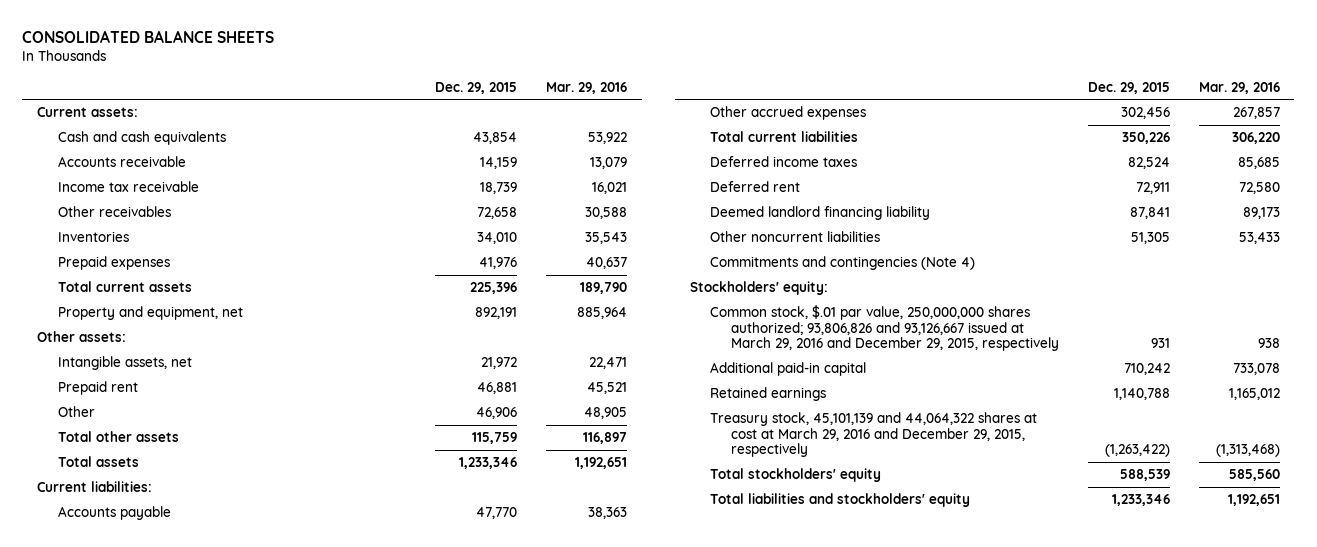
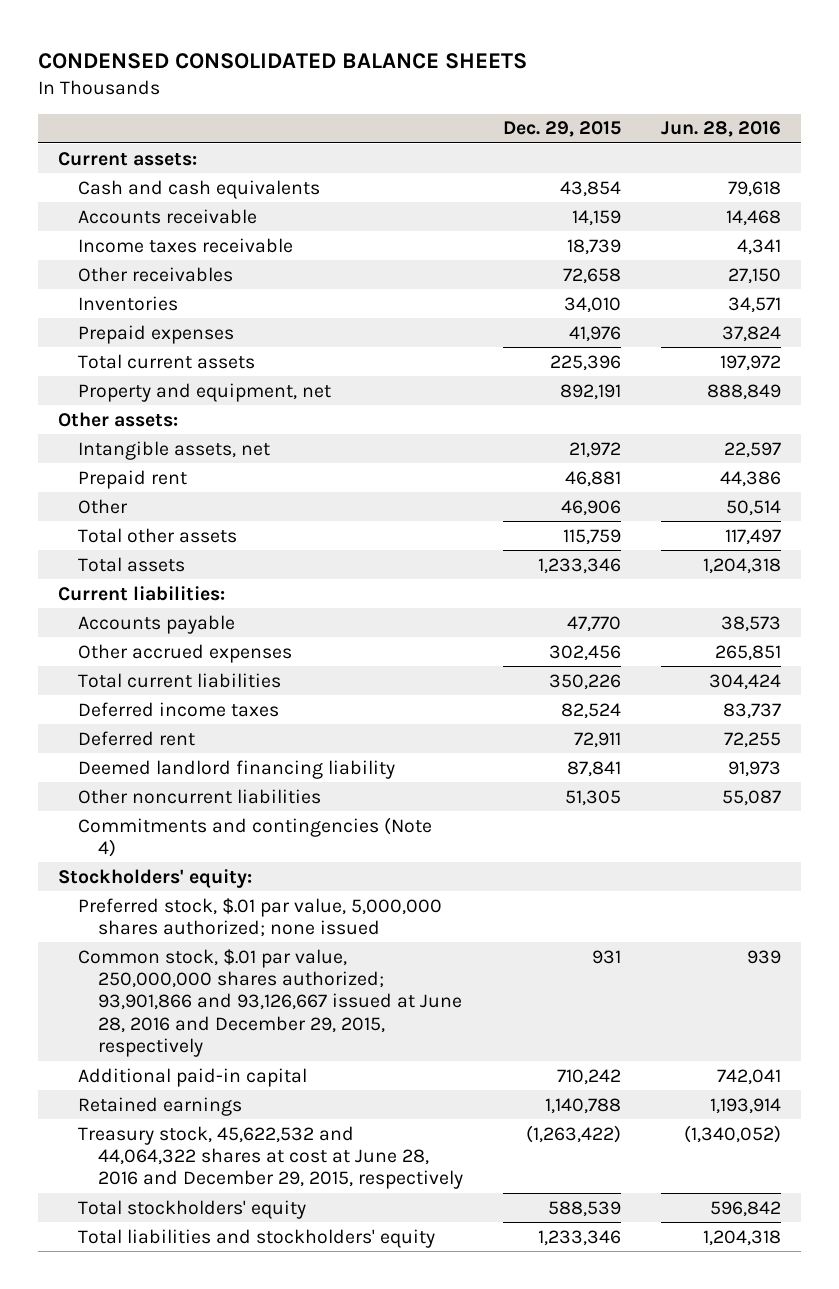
[22,30,275,44] CONSOLIDATED BALANCE SHEETS -> [38,53,528,70] CONDENSED CONSOLIDATED BALANCE SHEETS
[546,81,628,94] Mar. 29, 2016 -> none
none -> [660,121,781,138] Jun. 28, 2016
[57,181,199,193] Income tax receivable -> [77,237,293,253] Income taxes receivable
none -> [77,897,442,938] Preferred stock, $.01 par value, 5,000,000 shares authorized; none issued
[710,305,1059,352] Common stock, $.01 par value, 250,000,000 shares authorized; 93,806,826 and 93,126,667 issued at March 29, 2016 and December 29, 2015, respectively -> [77,948,462,1058] Common stock, $.01 par value, 250,000,000 shares authorized; 93,901,866 and 93,126,667 issued at June 28, 2016 and December 29, 2015, respectively
[710,412,1038,458] Treasury stock, 45,101,139 and 44,064,322 shares at cost at March 29, 2016 and December 29, 2015, respectively -> [77,1125,463,1190] Treasury stock, 45,622,532 and 44,064,322 shares at cost at June 28, 2016 and December 29, 2015, respectively

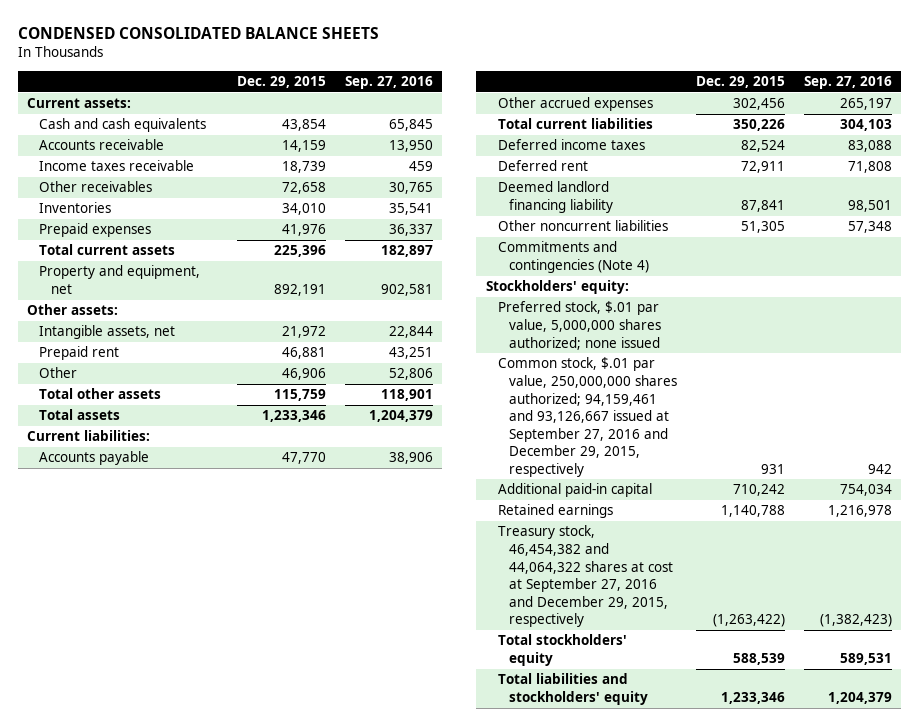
[660,121,781,138] Jun. 28, 2016 -> none
none -> [345,76,434,90] Sep. 27, 2016
[77,948,462,1058] Common stock, $.01 par value, 250,000,000 shares authorized; 93,901,866 and 93,126,667 issued at June 28, 2016 and December 29, 2015, respectively -> [497,357,678,477] Common stock, $.01 par value, 250,000,000 shares authorized; 94,159,461 and 93,126,667 issued at September 27, 2016 and December 29, 2015, respectively
[77,1125,463,1190] Treasury stock, 45,622,532 and 44,064,322 shares at cost at June 28, 2016 and December 29, 2015, respectively -> [497,525,674,628] Treasury stock, 46,454,382 and 44,064,322 shares at cost at September 27, 2016 and December 29, 2015, respectively

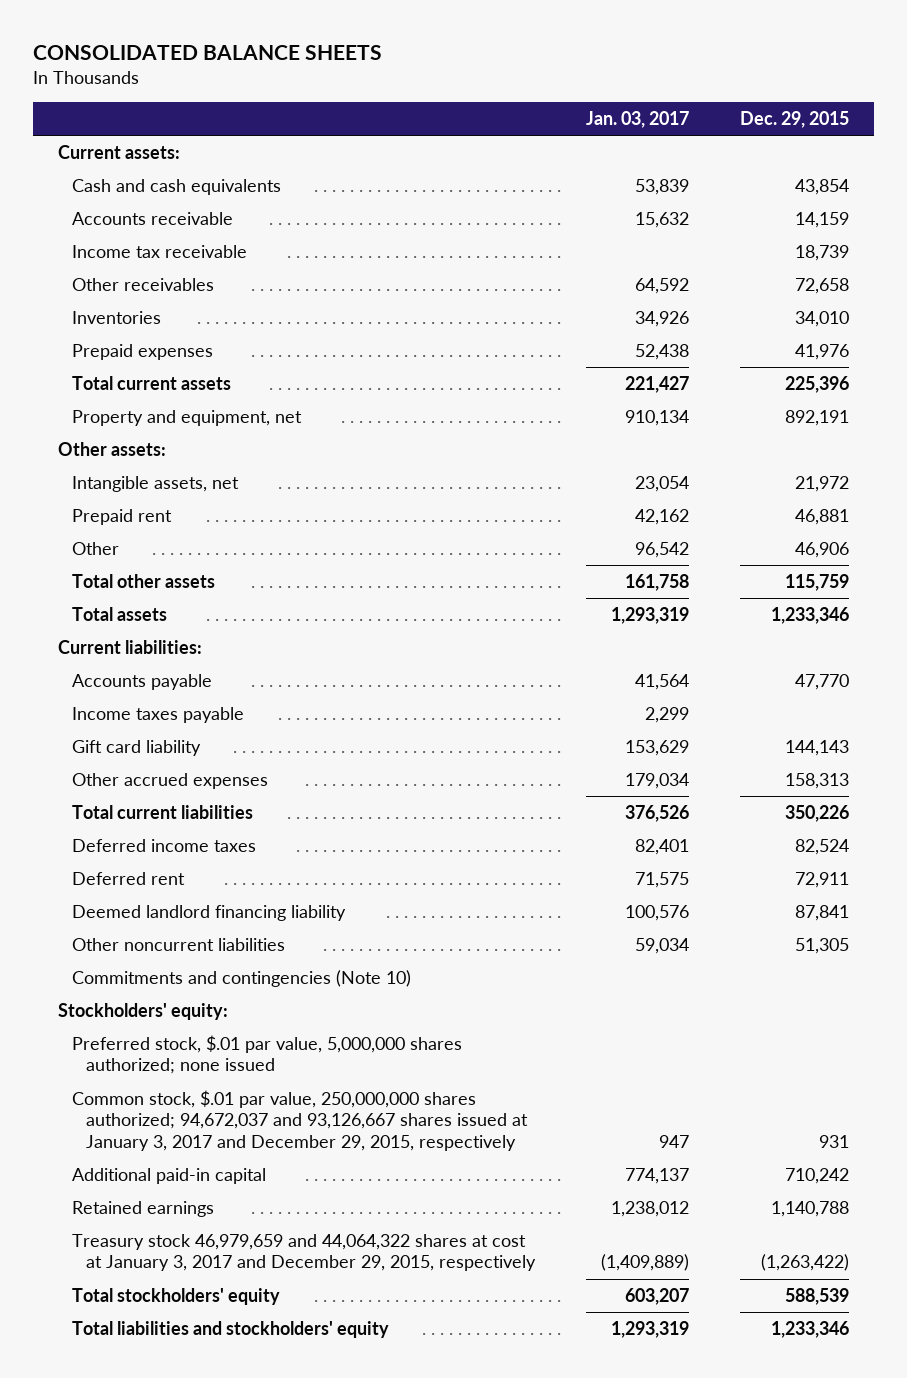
[17,26,379,39] CONDENSED CONSOLIDATED BALANCE SHEETS -> [33,45,383,61] CONSOLIDATED BALANCE SHEETS
[345,76,434,90] Sep. 27, 2016 -> none
none -> [586,110,690,128] Jan. 03, 2017
[38,160,194,172] Income taxes receivable -> [72,245,248,259] Income tax receivable
none -> [72,707,245,724] Income taxes payable
none -> [72,740,202,757] Gift card liability
[733,98,786,111] 302,456 -> [784,773,849,790] 158,313
[497,241,650,273] Commitments and contingencies (Note 4) -> [72,970,412,988] Commitments and contingencies (Note 10)
[497,357,678,477] Common stock, $.01 par value, 250,000,000 shares authorized; 94,159,461 and 93,126,667 issued at September 27, 2016 and December 29, 2015, respectively -> [72,1090,529,1151] Common stock, $.01 par value, 250,000,000 shares authorized; 94,672,037 and 93,126,667 shares issued at January 3, 2017 and December 29, 2015, respectively
[497,525,674,628] Treasury stock, 46,454,382 and 44,064,322 shares at cost at September 27, 2016 and December 29, 2015, respectively -> [72,1234,537,1272] Treasury stock 46,979,659 and 44,064,322 shares at cost at January 3, 2017 and December 29, 2015, respectively

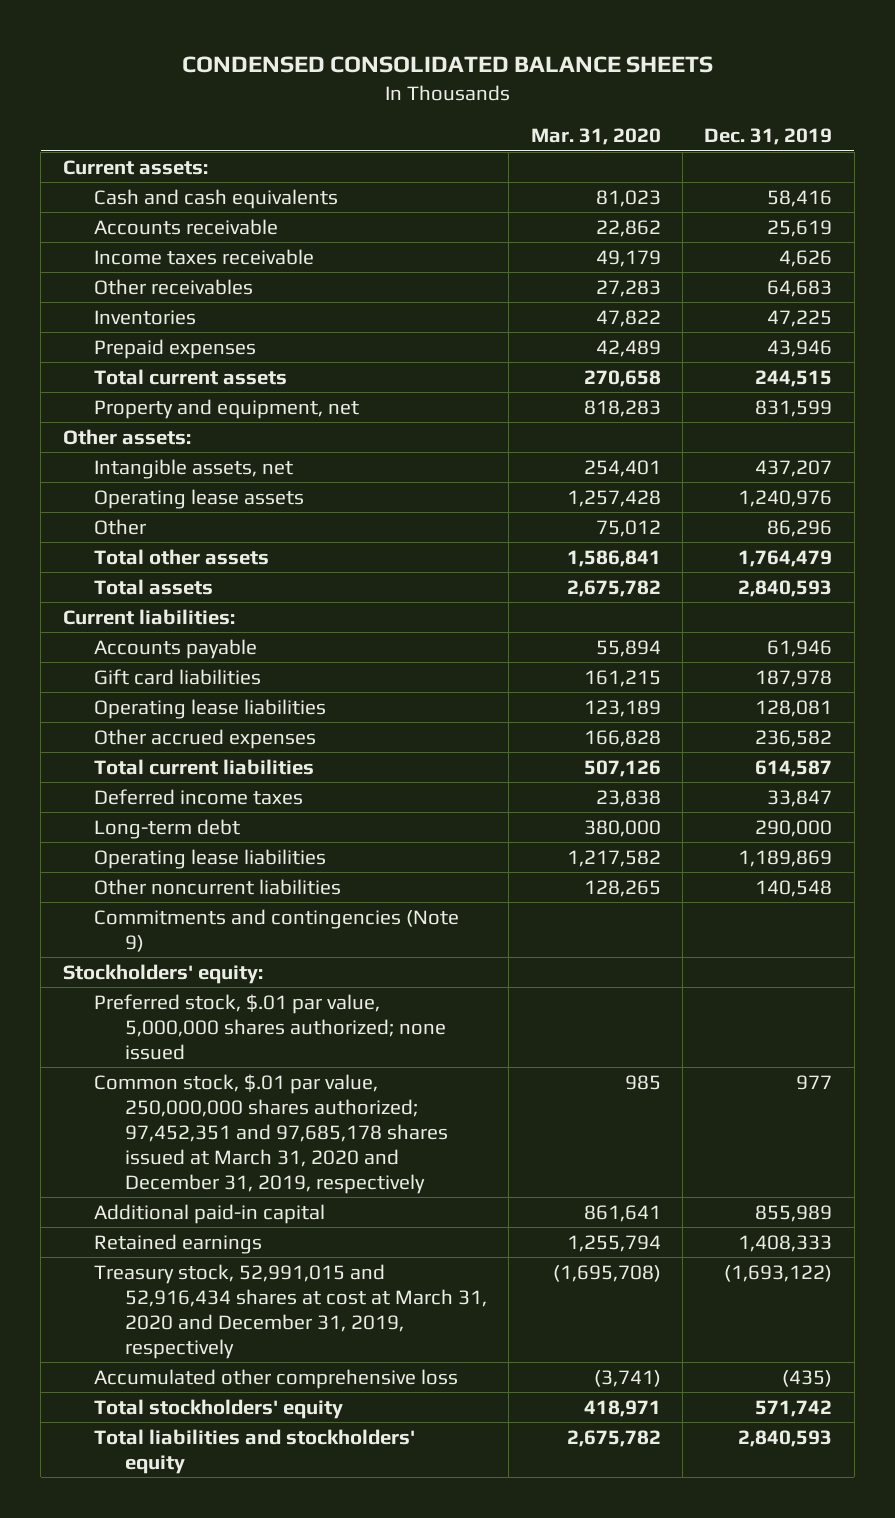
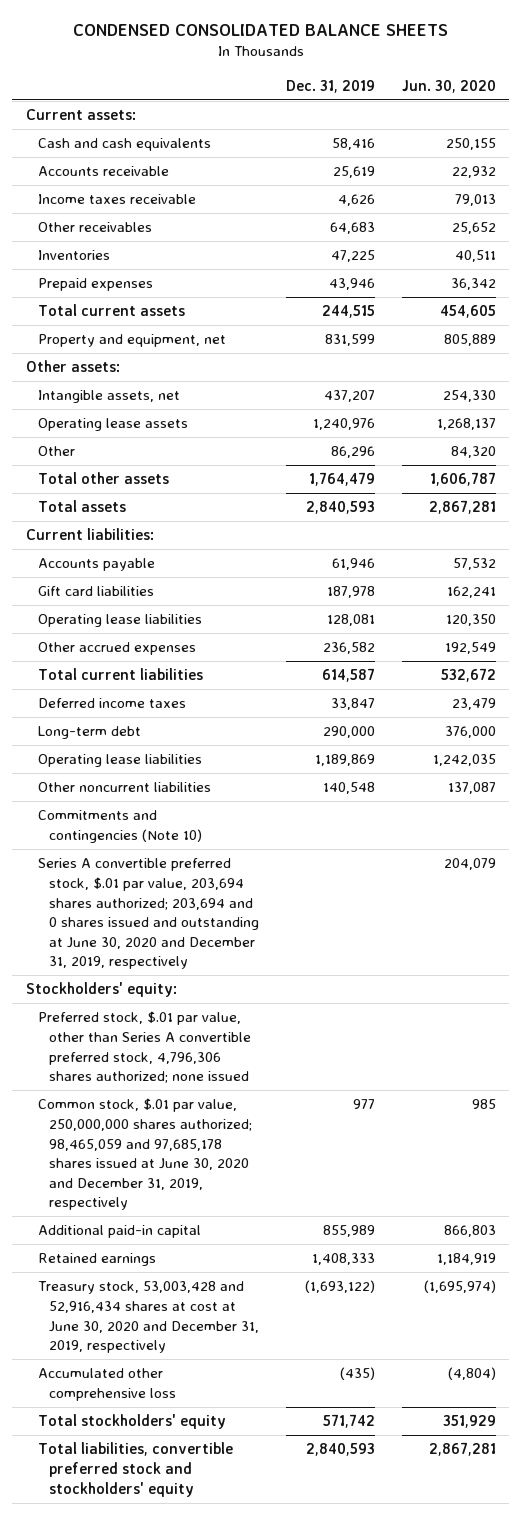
[530,128,661,146] Mar. 31, 2020 -> none
none -> [401,79,496,93] Jun. 30, 2020
[93,908,459,952] Commitments and contingencies (Note 9) -> [37,810,203,843] Commitments and contingencies (Note 10)
none -> [37,858,260,970] Series A convertible preferred stock, $.01 par value, 203,694 shares authorized; 203,694 and 0 shares issued and outstanding at June 30, 2020 and December 31, 2019, respectively
[93,993,446,1060] Preferred stock, $.01 par value, 5,000,000 shares authorized; none issued -> [37,1011,252,1084] Preferred stock, $.01 par value, other than Series A convertible preferred stock, 4,796,306 shares authorized; none issued
[93,1073,448,1194] Common stock, $.01 par value, 250,000,000 shares authorized; 97,452,351 and 97,685,178 shares issued at March 31, 2020 and December 31, 2019, respectively -> [37,1098,253,1211] Common stock, $.01 par value, 250,000,000 shares authorized; 98,465,059 and 97,685,178 shares issued at June 30, 2020 and December 31, 2019, respectively
[93,1263,487,1359] Treasury stock, 52,991,015 and 52,916,434 shares at cost at March 31, 2020 and December 31, 2019, respectively -> [37,1281,260,1354] Treasury stock, 53,003,428 and 52,916,434 shares at cost at June 30, 2020 and December 31, 2019, respectively
[93,1428,415,1474] Total liabilities and stockholders' equity -> [37,1442,233,1497] Total liabilities, convertible preferred stock and stockholders' equity

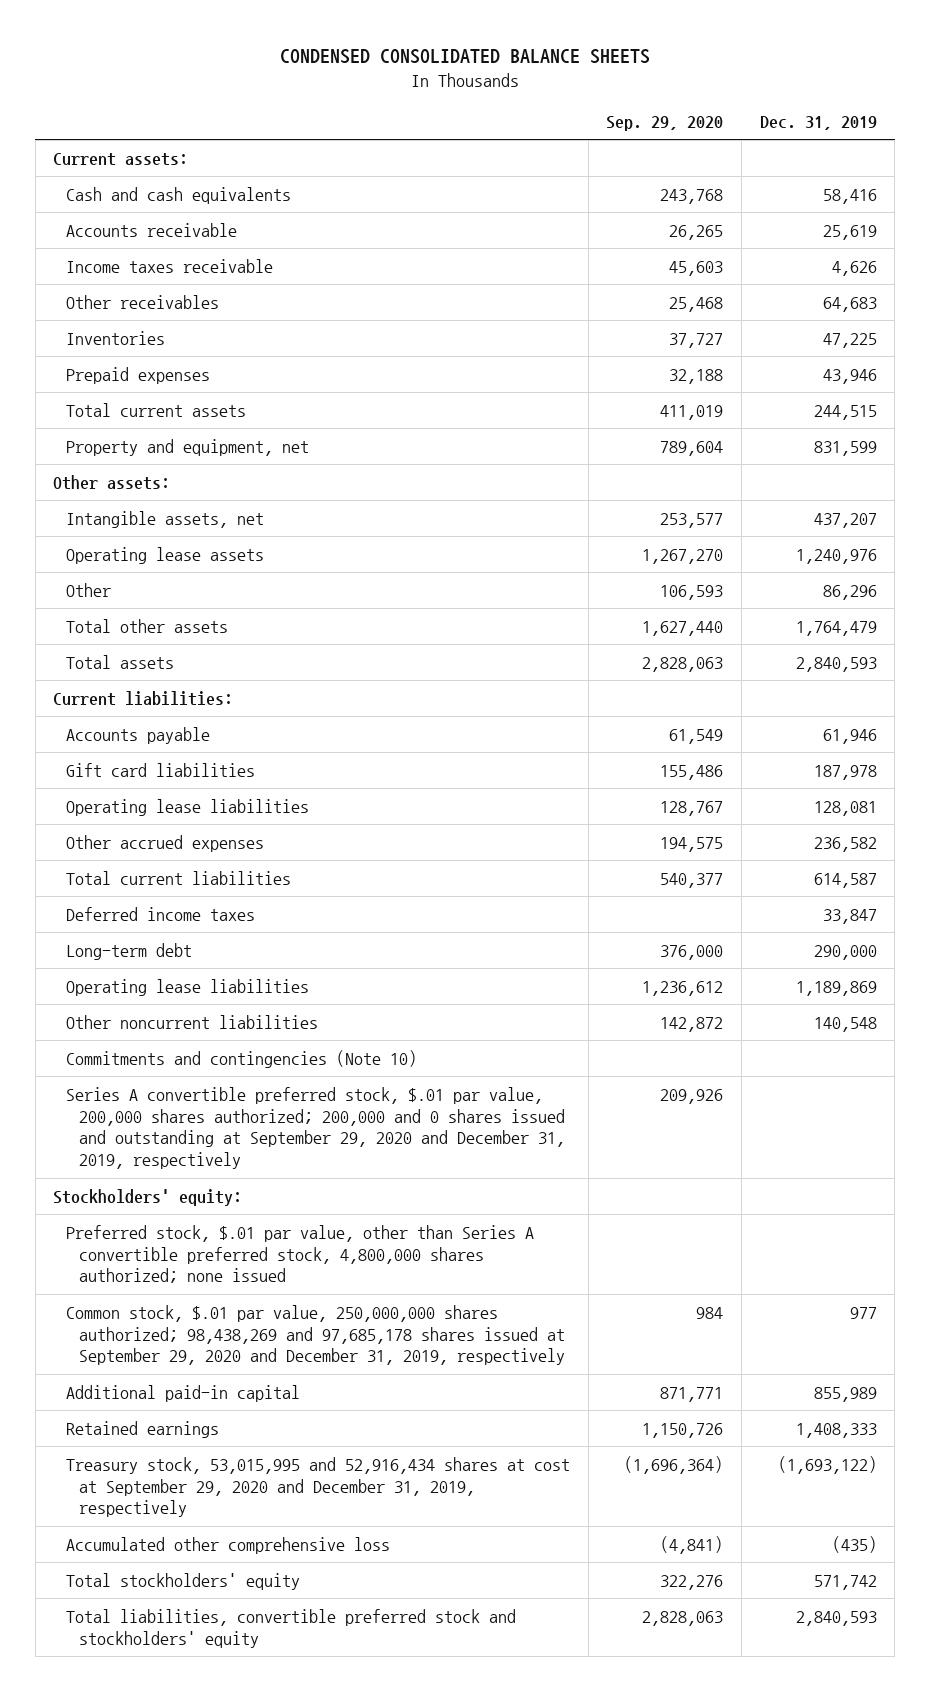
[401,79,496,93] Jun. 30, 2020 -> none
none -> [606,116,724,132] Sep. 29, 2020
[37,858,260,970] Series A convertible preferred stock, $.01 par value, 203,694 shares authorized; 203,694 and 0 shares issued and outstanding at June 30, 2020 and December 31, 2019, respectively -> [65,1086,565,1170] Series A convertible preferred stock, $.01 par value, 200,000 shares authorized; 200,000 and 0 shares issued and outstanding at September 29, 2020 and December 31, 2019, respectively
[37,1011,252,1084] Preferred stock, $.01 par value, other than Series A convertible preferred stock, 4,796,306 shares authorized; none issued -> [65,1224,534,1284] Preferred stock, $.01 par value, other than Series A convertible preferred stock, 4,800,000 shares authorized; none issued
[37,1098,253,1211] Common stock, $.01 par value, 250,000,000 shares authorized; 98,465,059 and 97,685,178 shares issued at June 30, 2020 and December 31, 2019, respectively -> [65,1304,565,1366] Common stock, $.01 par value, 250,000,000 shares authorized; 98,438,269 and 97,685,178 shares issued at September 29, 2020 and December 31, 2019, respectively
[37,1281,260,1354] Treasury stock, 53,003,428 and 52,916,434 shares at cost at June 30, 2020 and December 31, 2019, respectively -> [65,1456,570,1518] Treasury stock, 53,015,995 and 52,916,434 shares at cost at September 29, 2020 and December 31, 2019, respectively

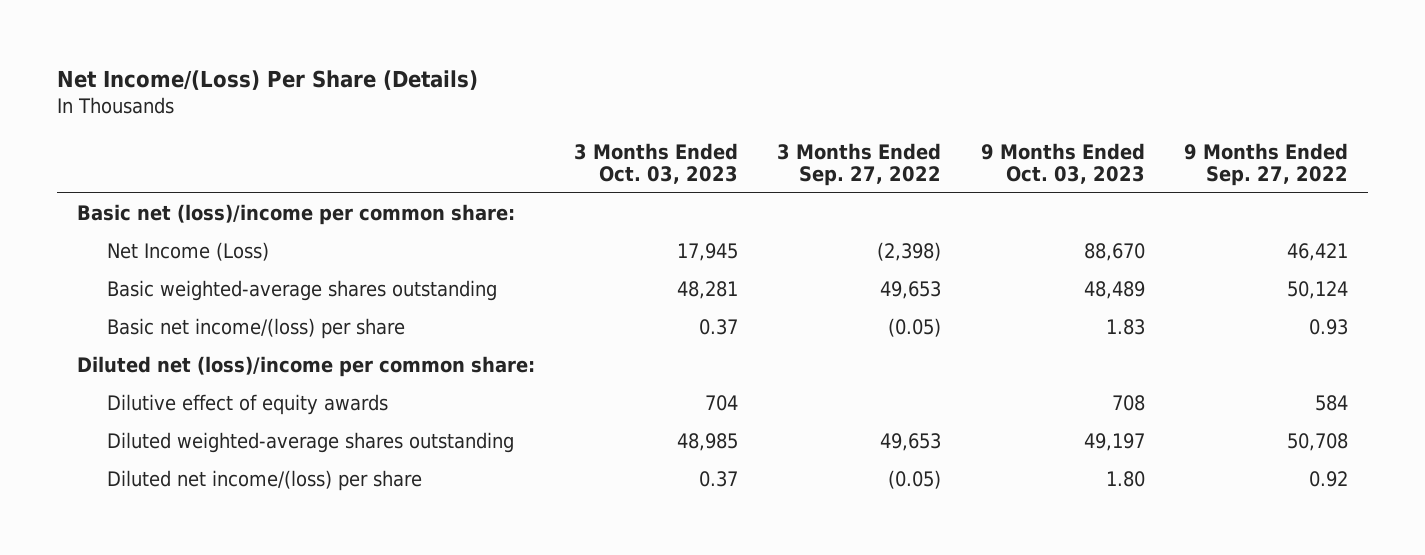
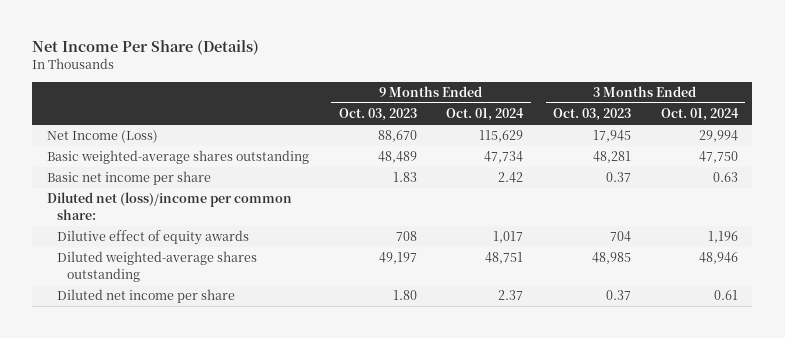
[57,70,479,91] Net Income/(Loss) Per Share (Details) -> [32,40,260,56] Net Income Per Share (Details)
[777,142,942,186] 3 Months Ended Sep. 27, 2022 -> none
[1183,142,1348,186] 9 Months Ended Sep. 27, 2022 -> none
none -> [446,108,525,122] Oct. 01, 2024
none -> [660,108,739,122] Oct. 01, 2024
[76,203,515,225] Basic net (loss)/income per common share: -> none
[107,317,406,339] Basic net income/(loss) per share -> [47,171,212,186] Basic net income per share
[107,469,423,491] Diluted net income/(loss) per share -> [57,289,236,304] Diluted net income per share

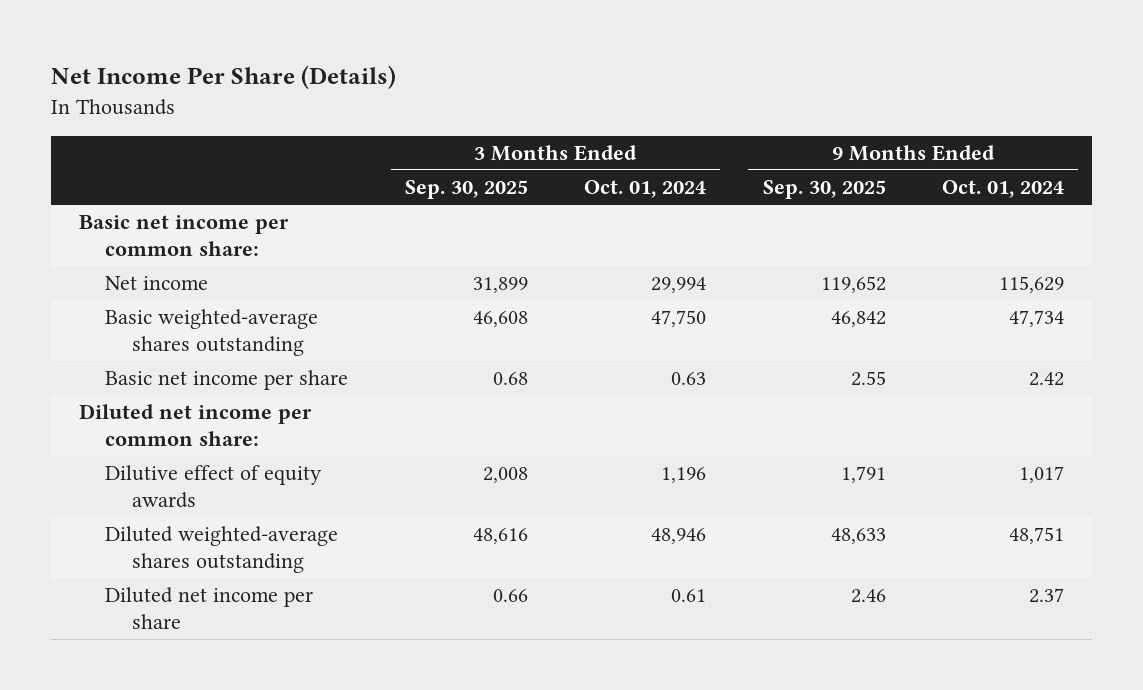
[338,108,417,122] Oct. 03, 2023 -> none
[553,108,632,122] Oct. 03, 2023 -> none
none -> [404,180,528,200] Sep. 30, 2025
none -> [762,180,886,200] Sep. 30, 2025
none -> [78,215,289,256] Basic net income per common share:
[47,130,159,144] Net Income (Loss) -> [105,276,209,291] Net income
[47,192,293,220] Diluted net (loss)/income per common share: -> [78,404,312,446] Diluted net income per common share:

